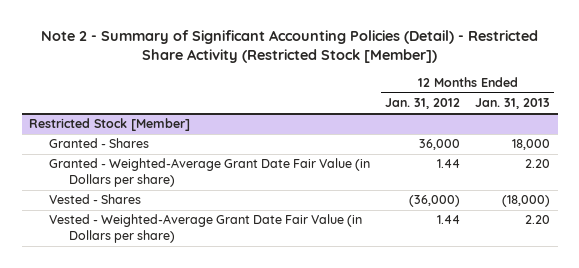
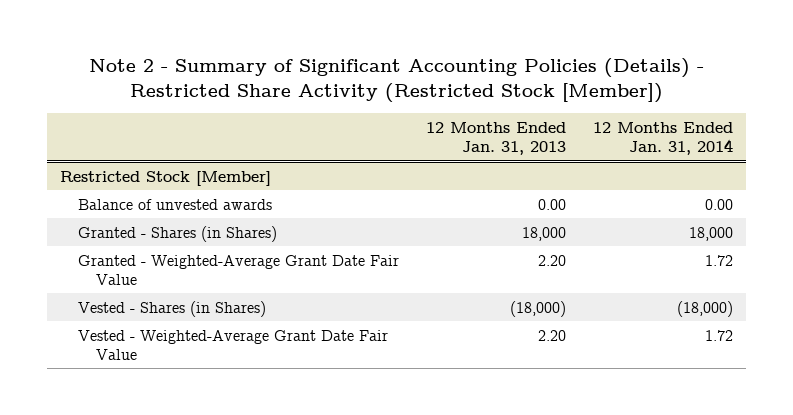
[40,30,538,64] Note 2 - Summary of Significant Accounting Policies (Detail) - Restricted Share Activity (Restricted Stock [Member]) -> [88,57,704,104] Note 2 - Summary of Significant Accounting Policies (Details) - Restricted Share Activity (Restricted Stock [Member])
[385,98,461,110] Jan. 31, 2012 -> none
none -> [592,122,733,156] 12 Months Ended Jan. 31, 2014
none -> [78,198,273,210] Balance of unvested awards
[49,138,150,149] Granted - Shares -> [78,225,278,242] Granted - Shares (in Shares)
[49,158,371,188] Granted - Weighted-Average Grant Date Fair Value (in Dollars per share) -> [78,254,400,285] Granted - Weighted-Average Grant Date Fair Value
[49,194,142,205] Vested - Shares -> [78,300,267,317] Vested - Shares (in Shares)
[49,214,363,244] Vested - Weighted-Average Grant Date Fair Value (in Dollars per share) -> [78,329,389,360] Vested - Weighted-Average Grant Date Fair Value

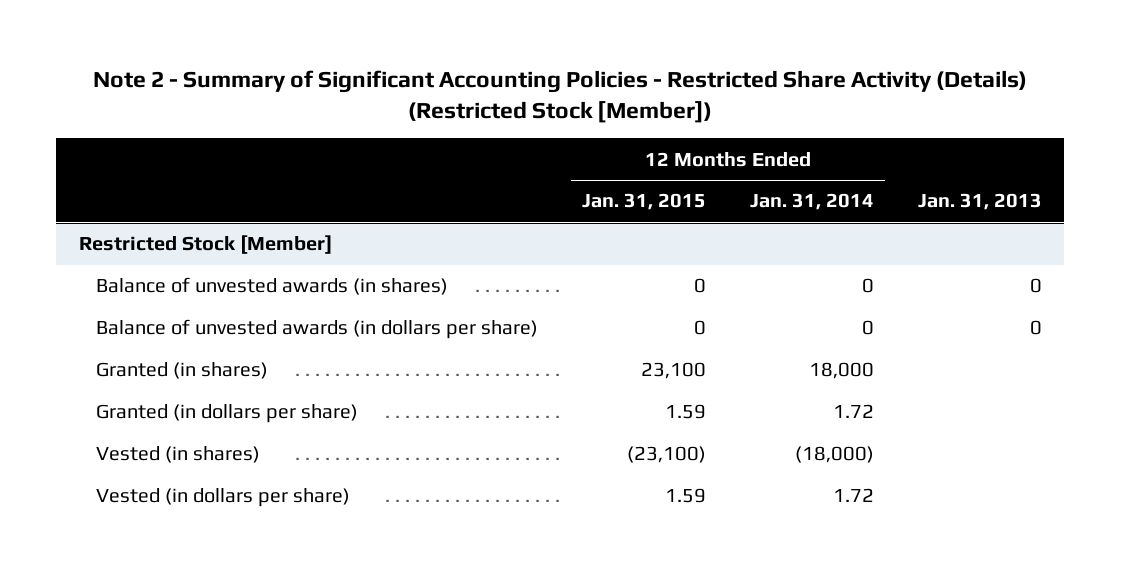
[88,57,704,104] Note 2 - Summary of Significant Accounting Policies (Details) - Restricted Share Activity (Restricted Stock [Member]) -> [93,70,1028,124] Note 2 - Summary of Significant Accounting Policies - Restricted Share Activity (Details) (Restricted Stock [Member])
[425,122,566,156] 12 Months Ended Jan. 31, 2013 -> none
none -> [582,193,707,211] Jan. 31, 2015
none -> [918,193,1043,211] Jan. 31, 2013
none -> [96,277,449,296] Balance of unvested awards (in shares)
[78,198,273,210] Balance of unvested awards -> [96,319,539,340] Balance of unvested awards (in dollars per share)
[704,198,733,210] 0.00 -> [862,320,875,336] 0
[78,225,278,242] Granted - Shares (in Shares) -> [96,362,269,380] Granted (in shares)
[78,254,400,285] Granted - Weighted-Average Grant Date Fair Value -> [96,404,359,424] Granted (in dollars per share)
[78,300,267,317] Vested - Shares (in Shares) -> [96,446,261,464] Vested (in shares)
[78,329,389,360] Vested - Weighted-Average Grant Date Fair Value -> [96,488,351,508] Vested (in dollars per share)

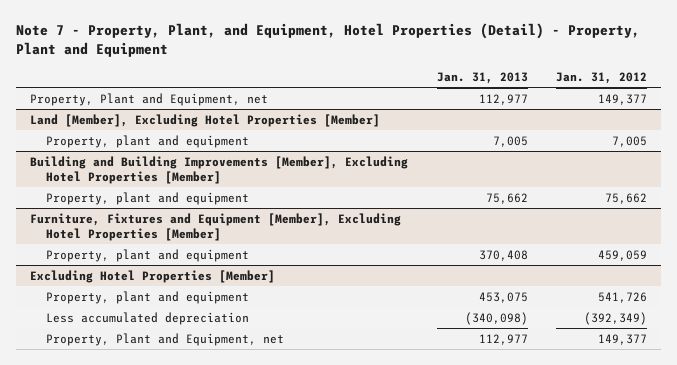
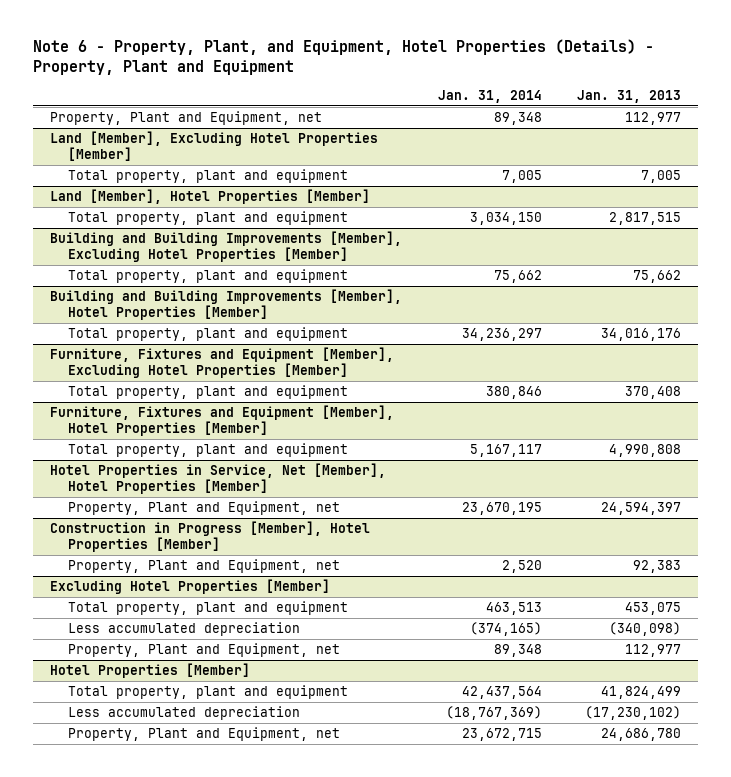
[16,23,641,58] Note 7 - Property, Plant, and Equipment, Hotel Properties (Detail) - Property, Plant and Equipment -> [32,39,654,76] Note 6 - Property, Plant, and Equipment, Hotel Properties (Details) - Property, Plant and Equipment
[555,72,647,85] Jan. 31, 2012 -> none
none -> [437,89,542,103] Jan. 31, 2014
[46,134,250,148] Property, plant and equipment -> [68,169,349,184] Total property, plant and equipment
none -> [50,189,371,205] Land [Member], Hotel Properties [Member]
none -> [68,211,349,226] Total property, plant and equipment
[46,191,250,205] Property, plant and equipment -> [68,269,349,284] Total property, plant and equipment
none -> [50,289,403,320] Building and Building Improvements [Member], Hotel Properties [Member]
none -> [68,327,349,342] Total property, plant and equipment
[46,248,250,262] Property, plant and equipment -> [68,385,349,400] Total property, plant and equipment
none -> [50,405,395,436] Furniture, Fixtures and Equipment [Member], Hotel Properties [Member]
none -> [68,443,349,458] Total property, plant and equipment
none -> [50,463,387,494] Hotel Properties in Service, Net [Member], Hotel Properties [Member]
none -> [68,501,341,516] Property, Plant and Equipment, net
none -> [50,521,371,552] Construction in Progress [Member], Hotel Properties [Member]
none -> [68,559,341,574] Property, Plant and Equipment, net
[46,290,250,304] Property, plant and equipment -> [68,601,349,616] Total property, plant and equipment
none -> [50,663,251,679] Hotel Properties [Member]
none -> [68,685,349,700] Total property, plant and equipment
none -> [68,706,301,721] Less accumulated depreciation
none -> [68,727,341,742] Property, Plant and Equipment, net

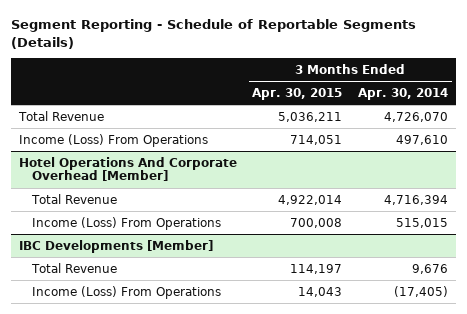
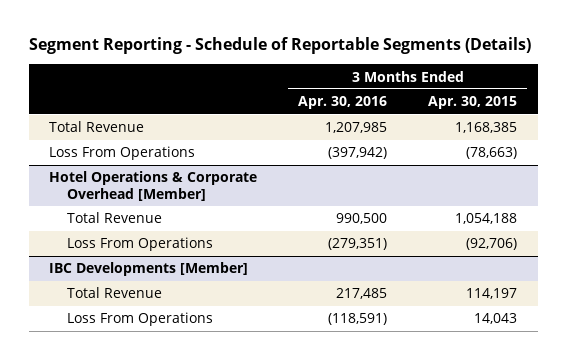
[358,87,449,100] Apr. 30, 2014 -> none
none -> [298,96,388,110] Apr. 30, 2016
[278,111,343,122] 5,036,211 -> [455,122,518,134] 1,168,385
[18,133,208,147] Income (Loss) From Operations -> [49,146,196,161] Loss From Operations
[290,134,343,145] 714,051 -> [466,147,518,160] (78,663)
[18,156,237,182] Hotel Operations And Corporate Overhead [Member] -> [49,171,258,202] Hotel Operations & Corporate Overhead [Member]
[278,194,343,205] 4,922,014 -> [455,213,518,225] 1,054,188
[32,216,222,230] Income (Loss) From Operations -> [67,237,214,252] Loss From Operations
[290,217,343,228] 700,008 -> [466,238,518,251] (92,706)
[32,285,222,299] Income (Loss) From Operations -> [67,312,214,327] Loss From Operations

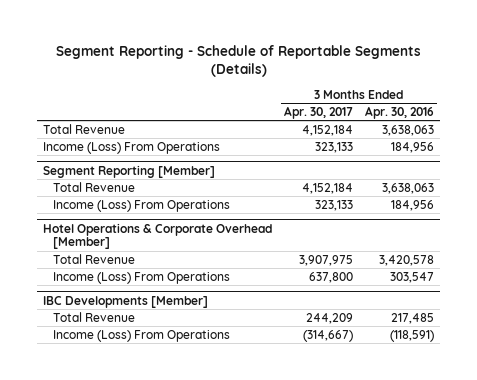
[428,96,518,110] Apr. 30, 2015 -> none
none -> [284,105,354,119] Apr. 30, 2017
[325,122,388,134] 1,207,985 -> [382,124,435,136] 3,638,063
[49,146,196,161] Loss From Operations -> [43,141,221,154] Income (Loss) From Operations
[328,147,388,160] (397,942) -> [391,141,435,153] 184,956
none -> [43,164,216,178] Segment Reporting [Member]
none -> [52,181,135,192] Total Revenue
none -> [52,199,230,212] Income (Loss) From Operations
[336,213,388,225] 990,500 -> [379,254,435,266] 3,420,578
[67,237,214,252] Loss From Operations -> [52,271,230,284] Income (Loss) From Operations
[328,238,388,251] (279,351) -> [390,271,435,283] 303,547
[67,312,214,327] Loss From Operations -> [52,329,230,342] Income (Loss) From Operations

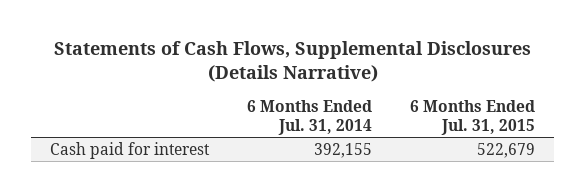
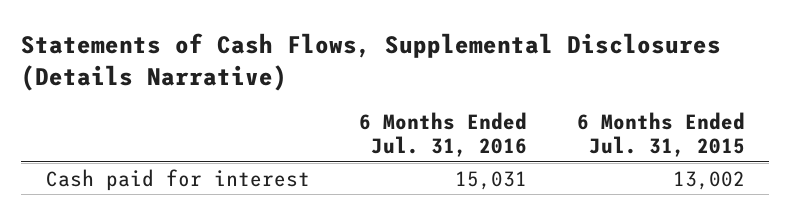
[247,99,373,136] 6 Months Ended Jul. 31, 2014 -> none
none -> [359,111,528,158] 6 Months Ended Jul. 31, 2016
[477,143,536,159] 522,679 -> [672,170,745,190] 13,002

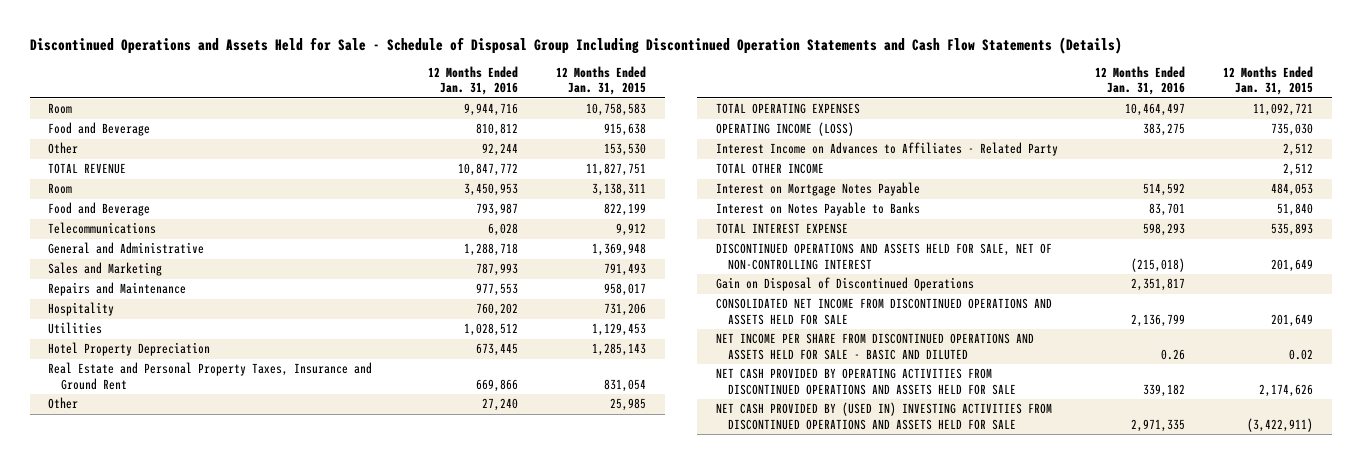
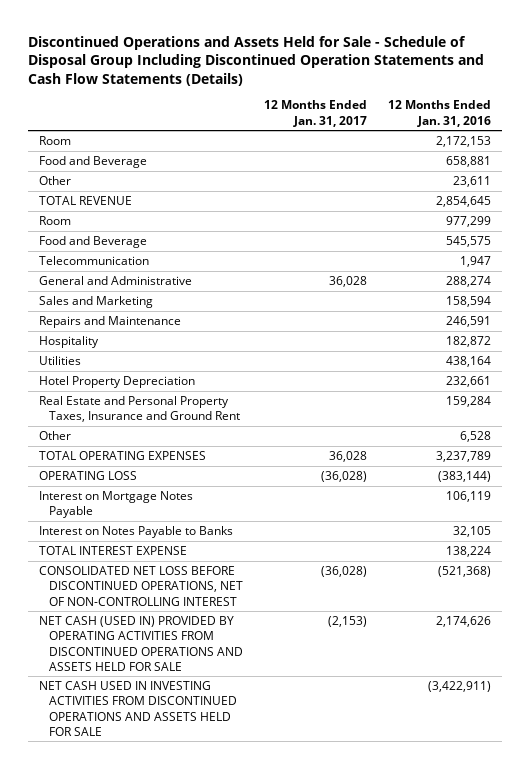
[555,65,646,96] 12 Months Ended Jan. 31, 2015 -> none
none -> [263,100,367,127] 12 Months Ended Jan. 31, 2017
[715,142,1058,157] Interest Income on Advances to Affiliates - Related Party -> none
[715,163,824,175] TOTAL OTHER INCOME -> none
[715,277,974,292] Gain on Disposal of Discontinued Operations -> none
[715,298,1052,325] CONSOLIDATED NET INCOME FROM DISCONTINUED OPERATIONS AND ASSETS HELD FOR SALE -> none
[715,333,1034,360] NET INCOME PER SHARE FROM DISCONTINUED OPERATIONS AND ASSETS HELD FOR SALE - BASIC AND DILUTED -> none
[464,103,519,117] 9,944,716 -> [436,135,492,147] 2,172,153
[476,123,519,137] 810,812 -> [446,155,492,167] 658,881
[482,143,519,157] 92,244 -> [453,175,492,187] 23,611
[458,163,519,177] 10,847,772 -> [436,195,492,207] 2,854,645
[464,183,519,197] 3,450,953 -> [446,215,492,227] 977,299
[476,203,519,217] 793,987 -> [446,235,492,247] 545,575
[48,222,157,235] Telecommunications -> [39,255,150,265] Telecommunication
[488,223,519,237] 6,028 -> [460,255,492,267] 1,947
[464,243,519,257] 1,288,718 -> [446,275,492,287] 288,274
[476,263,519,277] 787,993 -> [446,295,492,307] 158,594
[476,283,519,297] 977,553 -> [446,315,492,327] 246,591
[476,303,519,317] 760,202 -> [446,335,492,347] 182,872
[464,323,519,337] 1,028,512 -> [446,355,492,367] 438,164
[476,343,519,357] 673,445 -> [446,375,492,387] 232,661
[476,378,519,392] 669,866 -> [446,395,492,407] 159,284
[482,398,519,412] 27,240 -> [460,430,492,442] 6,528
[1125,103,1186,117] 10,464,497 -> [436,450,492,462] 3,237,789
[715,122,854,137] OPERATING INCOME (LOSS) -> [39,470,138,480] OPERATING LOSS
[1143,123,1186,137] 383,275 -> [438,470,492,482] (383,144)
[1143,183,1186,197] 514,592 -> [446,490,492,502] 106,119
[1149,203,1186,217] 83,701 -> [453,525,492,537] 32,105
[1143,223,1186,237] 598,293 -> [446,545,492,557] 138,224
[715,243,1052,270] DISCONTINUED OPERATIONS AND ASSETS HELD FOR SALE, NET OF NON-CONTROLLING INTEREST -> [39,565,243,606] CONSOLIDATED NET LOSS BEFORE DISCONTINUED OPERATIONS, NET OF NON-CONTROLLING INTEREST
[1131,257,1186,272] (215,018) -> [438,565,492,577] (521,368)
[715,368,1017,395] NET CASH PROVIDED BY OPERATING ACTIVITIES FROM DISCONTINUED OPERATIONS AND ASSETS HELD FOR SALE -> [39,615,243,671] NET CASH (USED IN) PROVIDED BY OPERATING ACTIVITIES FROM DISCONTINUED OPERATIONS AND ASSETS HELD FOR SALE
[1143,383,1186,397] 339,182 -> [436,615,492,627] 2,174,626
[715,402,1052,430] NET CASH PROVIDED BY (USED IN) INVESTING ACTIVITIES FROM DISCONTINUED OPERATIONS AND ASSETS HELD FOR SALE -> [39,680,237,736] NET CASH USED IN INVESTING ACTIVITIES FROM DISCONTINUED OPERATIONS AND ASSETS HELD FOR SALE
[1131,418,1186,432] 2,971,335 -> [428,680,492,692] (3,422,911)

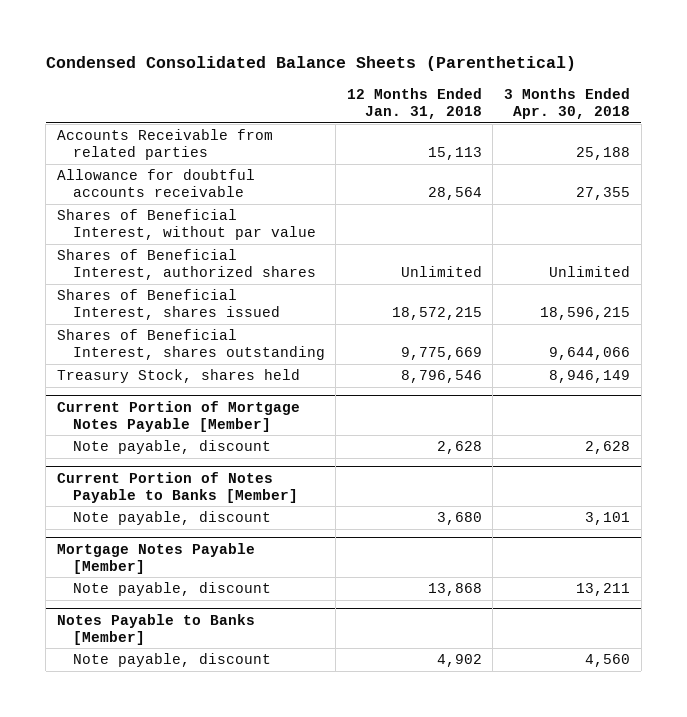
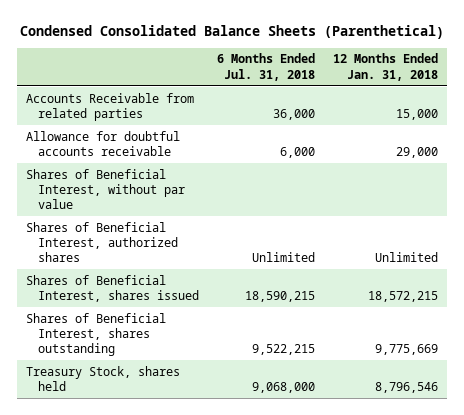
[504,88,631,120] 3 Months Ended Apr. 30, 2018 -> none
none -> [216,53,315,81] 6 Months Ended Jul. 31, 2018
[427,147,482,161] 15,113 -> [395,108,438,120] 15,000
[427,187,482,201] 28,564 -> [395,146,438,158] 29,000
[57,400,301,432] Current Portion of Mortgage Notes Payable [Member] -> none
[72,440,271,455] Note payable, discount -> none
[57,471,298,503] Current Portion of Notes Payable to Banks [Member] -> none
[72,511,271,526] Note payable, discount -> none
[57,542,256,574] Mortgage Notes Payable [Member] -> none
[72,582,271,597] Note payable, discount -> none
[57,613,256,645] Notes Payable to Banks [Member] -> none
[72,653,271,668] Note payable, discount -> none

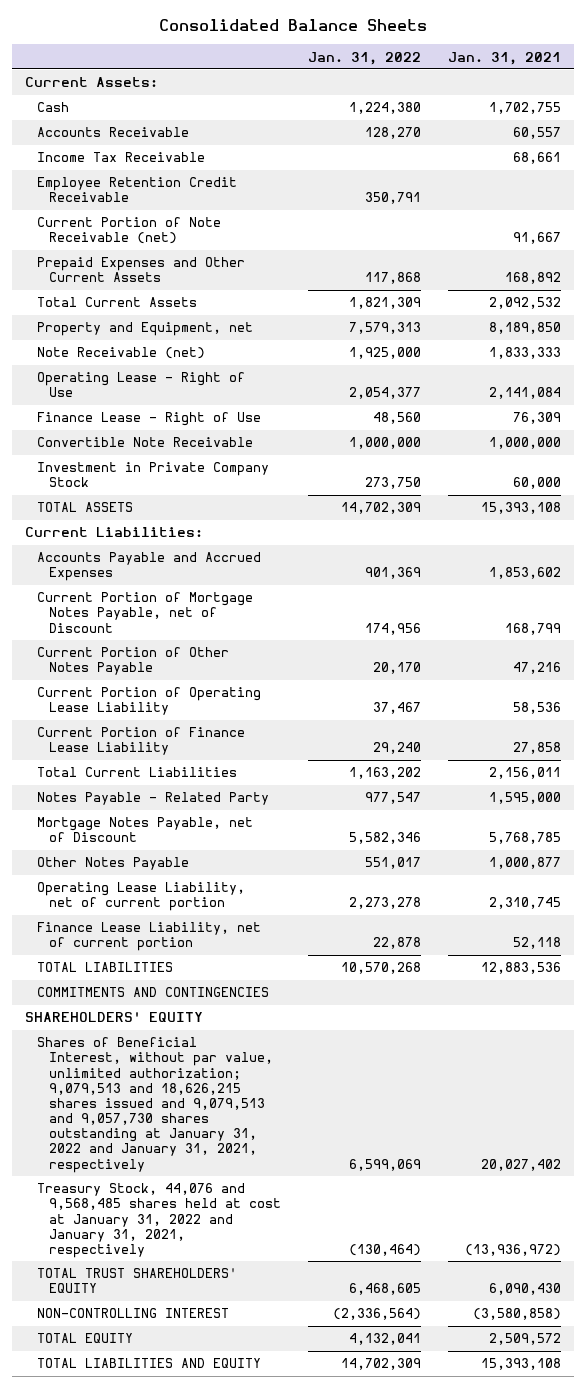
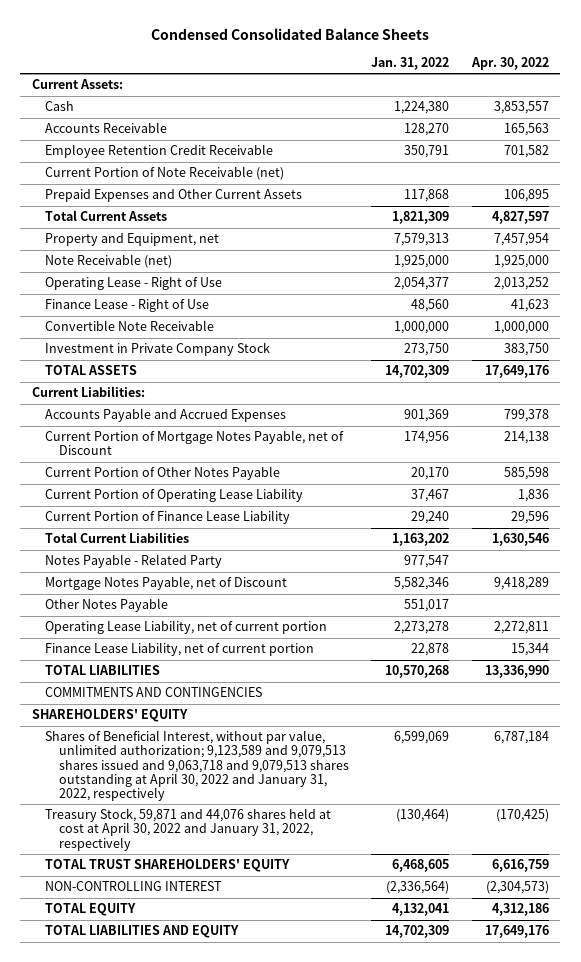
[158,19,427,32] Consolidated Balance Sheets -> [151,27,430,40] Condensed Consolidated Balance Sheets
[447,51,561,65] Jan. 31, 2021 -> none
none -> [470,57,549,71] Apr. 30, 2022
[36,152,205,163] Income Tax Receivable -> none
[36,1037,273,1173] Shares of Beneficial Interest, without par value, unlimited authorization; 9,079,513 and 18,626,215 shares issued and 9,079,513 and 9,057,730 shares outstanding at January 31, 2022 and January 31, 2021, respectively -> [45,730,350,801] Shares of Beneficial Interest, without par value, unlimited authorization; 9,123,589 and 9,079,513 shares issued and 9,063,718 and 9,079,513 shares outstanding at April 30, 2022 and January 31, 2022, respectively
[36,1183,281,1258] Treasury Stock, 44,076 and 9,568,485 shares held at cost at January 31, 2022 and January 31, 2021, respectively -> [45,808,332,851] Treasury Stock, 59,871 and 44,076 shares held at cost at April 30, 2022 and January 31, 2022, respectively

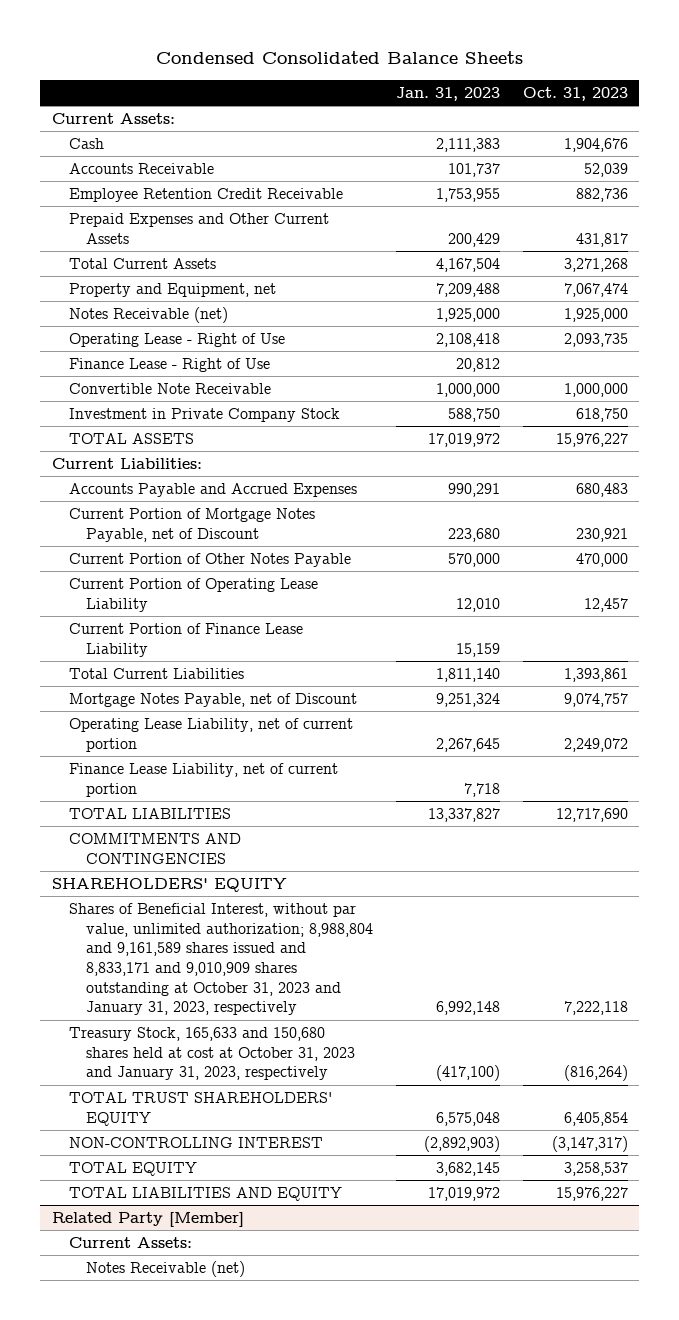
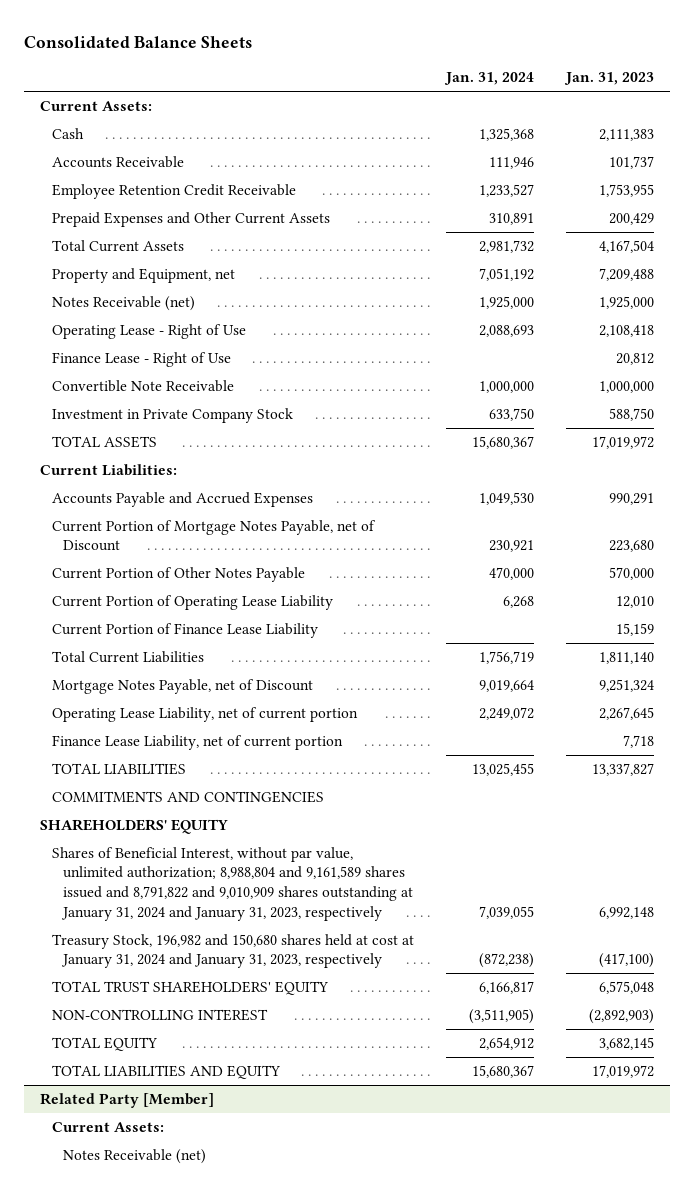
[155,51,523,65] Condensed Consolidated Balance Sheets -> [24,36,253,49] Consolidated Balance Sheets
[522,87,628,102] Oct. 31, 2023 -> none
none -> [443,72,534,86] Jan. 31, 2024
[68,903,373,1016] Shares of Beneficial Interest, without par value, unlimited authorization; 8,988,804 and 9,161,589 shares issued and 8,833,171 and 9,010,909 shares outstanding at October 31, 2023 and January 31, 2023, respectively -> [51,846,414,921] Shares of Beneficial Interest, without par value, unlimited authorization; 8,988,804 and 9,161,589 shares issued and 8,791,822 and 9,010,909 shares outstanding at January 31, 2024 and January 31, 2023, respectively
[68,1027,355,1081] Treasury Stock, 165,633 and 150,680 shares held at cost at October 31, 2023 and January 31, 2023, respectively -> [51,933,414,969] Treasury Stock, 196,982 and 150,680 shares held at cost at January 31, 2024 and January 31, 2023, respectively

